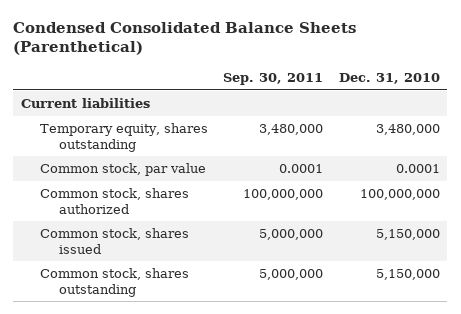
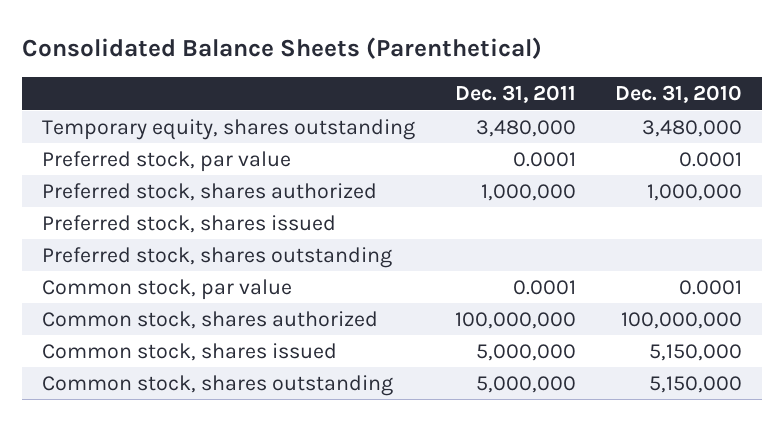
[13,21,357,56] Condensed Consolidated Balance Sheets (Parenthetical) -> [22,36,543,59] Consolidated Balance Sheets (Parenthetical)
[223,72,324,85] Sep. 30, 2011 -> none
none -> [454,85,576,104] Dec. 31, 2011
[20,97,150,108] Current liabilities -> none
none -> [42,150,292,172] Preferred stock, par value
none -> [42,182,378,201] Preferred stock, shares authorized
none -> [42,214,337,233] Preferred stock, shares issued
none -> [42,246,393,268] Preferred stock, shares outstanding

